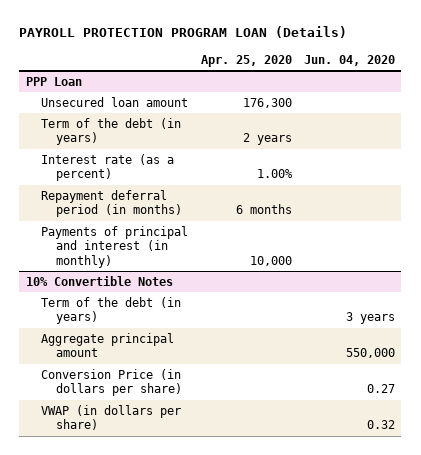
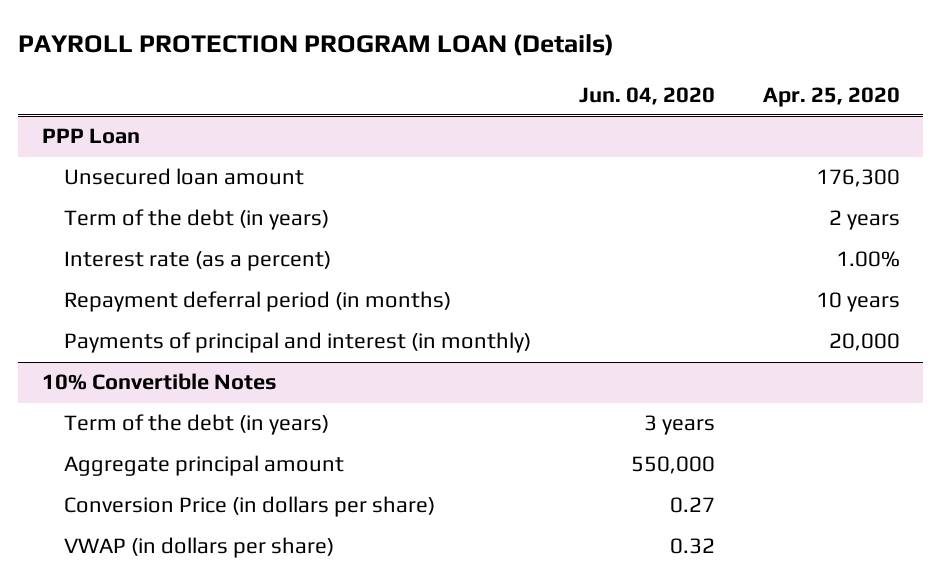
[235,204,292,215] 6 months -> [815,292,900,313] 10 years
[249,256,292,267] 10,000 -> [828,333,900,352] 20,000

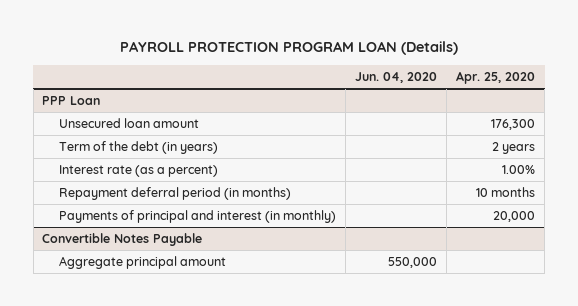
[815,292,900,313] 10 years -> [476,187,536,198] 10 months
[64,414,330,436] Term of the debt (in years) -> none
[41,373,277,391] 10% Convertible Notes -> [42,233,203,247] Convertible Notes Payable
[64,496,436,518] Conversion Price (in dollars per share) -> none
[64,537,335,559] VWAP (in dollars per share) -> none

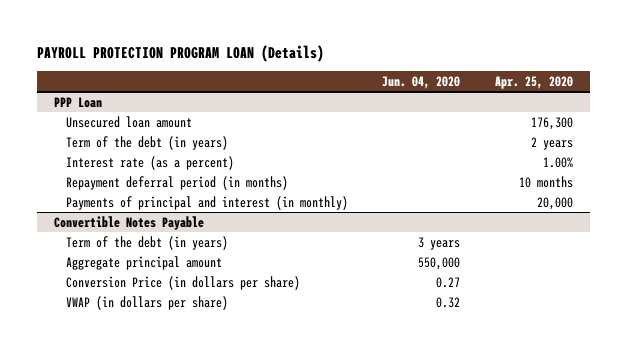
none -> [65,235,228,250] Term of the debt (in years)
none -> [65,275,300,290] Conversion Price (in dollars per share)
none -> [65,295,228,310] VWAP (in dollars per share)

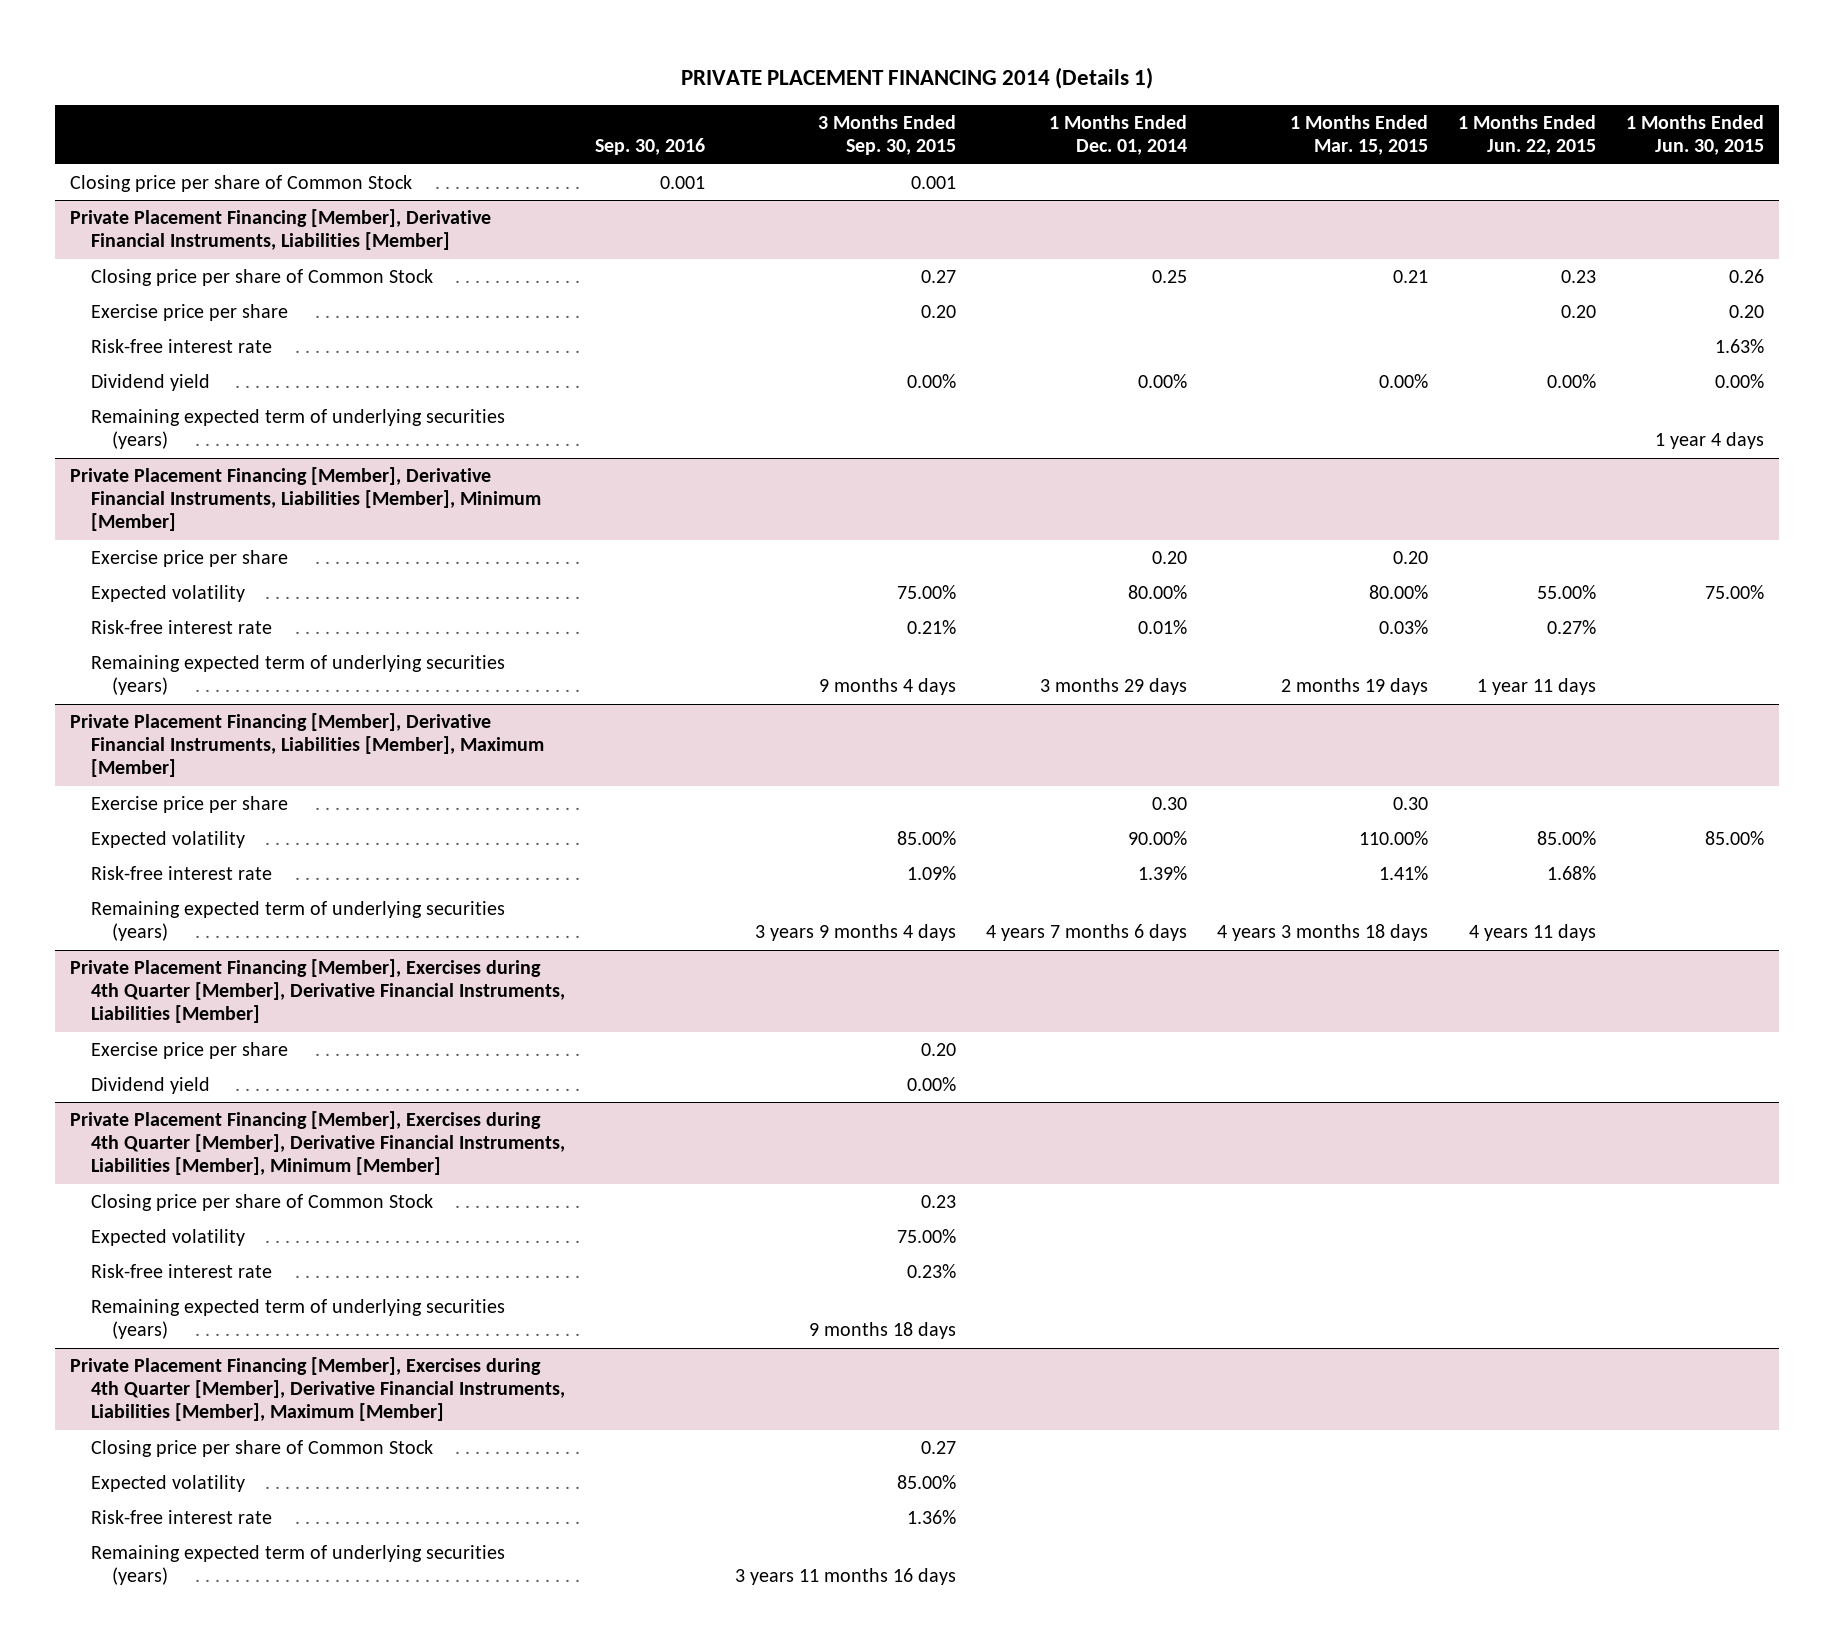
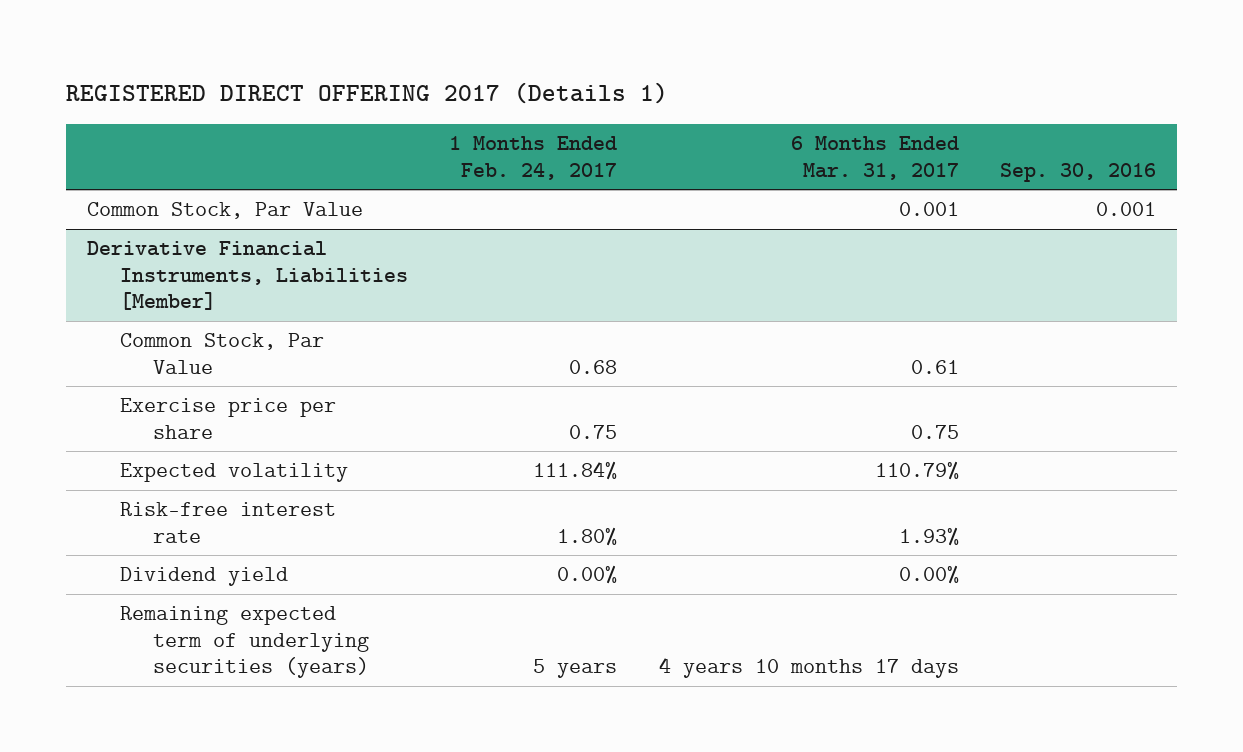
[680,67,1153,90] PRIVATE PLACEMENT FINANCING 2014 (Details 1) -> [65,82,668,105] REGISTERED DIRECT OFFERING 2017 (Details 1)
[817,115,956,156] 3 Months Ended Sep. 30, 2015 -> none
[1048,115,1187,156] 1 Months Ended Dec. 01, 2014 -> none
[1289,115,1428,156] 1 Months Ended Mar. 15, 2015 -> none
[1457,115,1596,156] 1 Months Ended Jun. 22, 2015 -> none
[1625,115,1764,156] 1 Months Ended Jun. 30, 2015 -> none
none -> [449,136,618,180] 1 Months Ended Feb. 24, 2017
none -> [790,136,959,180] 6 Months Ended Mar. 31, 2017
[69,175,412,193] Closing price per share of Common Stock -> [86,202,363,220] Common Stock, Par Value
[69,209,491,251] Private Placement Financing [Member], Derivative Financial Instruments, Liabilities [Member] -> [86,241,408,311] Derivative Financial Instruments, Liabilities [Member]
[90,269,433,287] Closing price per share of Common Stock -> [119,333,324,374] Common Stock, Par Value
none -> [119,463,348,483] Expected volatility
[69,467,541,532] Private Placement Financing [Member], Derivative Financial Instruments, Liabilities [Member], Minimum [Member] -> none
[90,550,288,568] Exercise price per share -> none
[90,585,245,603] Expected volatility -> none
[90,620,272,635] Risk-free interest rate -> none
[90,655,505,696] Remaining expected term of underlying securities (years) -> none
[69,713,544,778] Private Placement Financing [Member], Derivative Financial Instruments, Liabilities [Member], Maximum [Member] -> none
[90,796,288,814] Exercise price per share -> none
[90,831,245,849] Expected volatility -> none
[90,866,272,881] Risk-free interest rate -> none
[90,901,505,942] Remaining expected term of underlying securities (years) -> none
[69,959,565,1024] Private Placement Financing [Member], Exercises during 4th Quarter [Member], Derivative Financial Instruments, Liabilities [Member] -> none
[90,1042,288,1060] Exercise price per share -> none
[90,1077,210,1095] Dividend yield -> none
[69,1111,565,1176] Private Placement Financing [Member], Exercises during 4th Quarter [Member], Derivative Financial Instruments, Liabilities [Member], Minimum [Member] -> none
[90,1194,433,1212] Closing price per share of Common Stock -> none
[90,1229,245,1247] Expected volatility -> none
[90,1264,272,1279] Risk-free interest rate -> none
[90,1299,505,1340] Remaining expected term of underlying securities (years) -> none
[69,1357,565,1422] Private Placement Financing [Member], Exercises during 4th Quarter [Member], Derivative Financial Instruments, Liabilities [Member], Maximum [Member] -> none
[90,1440,433,1458] Closing price per share of Common Stock -> none
[90,1475,245,1493] Expected volatility -> none
[90,1510,272,1525] Risk-free interest rate -> none
[90,1545,505,1586] Remaining expected term of underlying securities (years) -> none

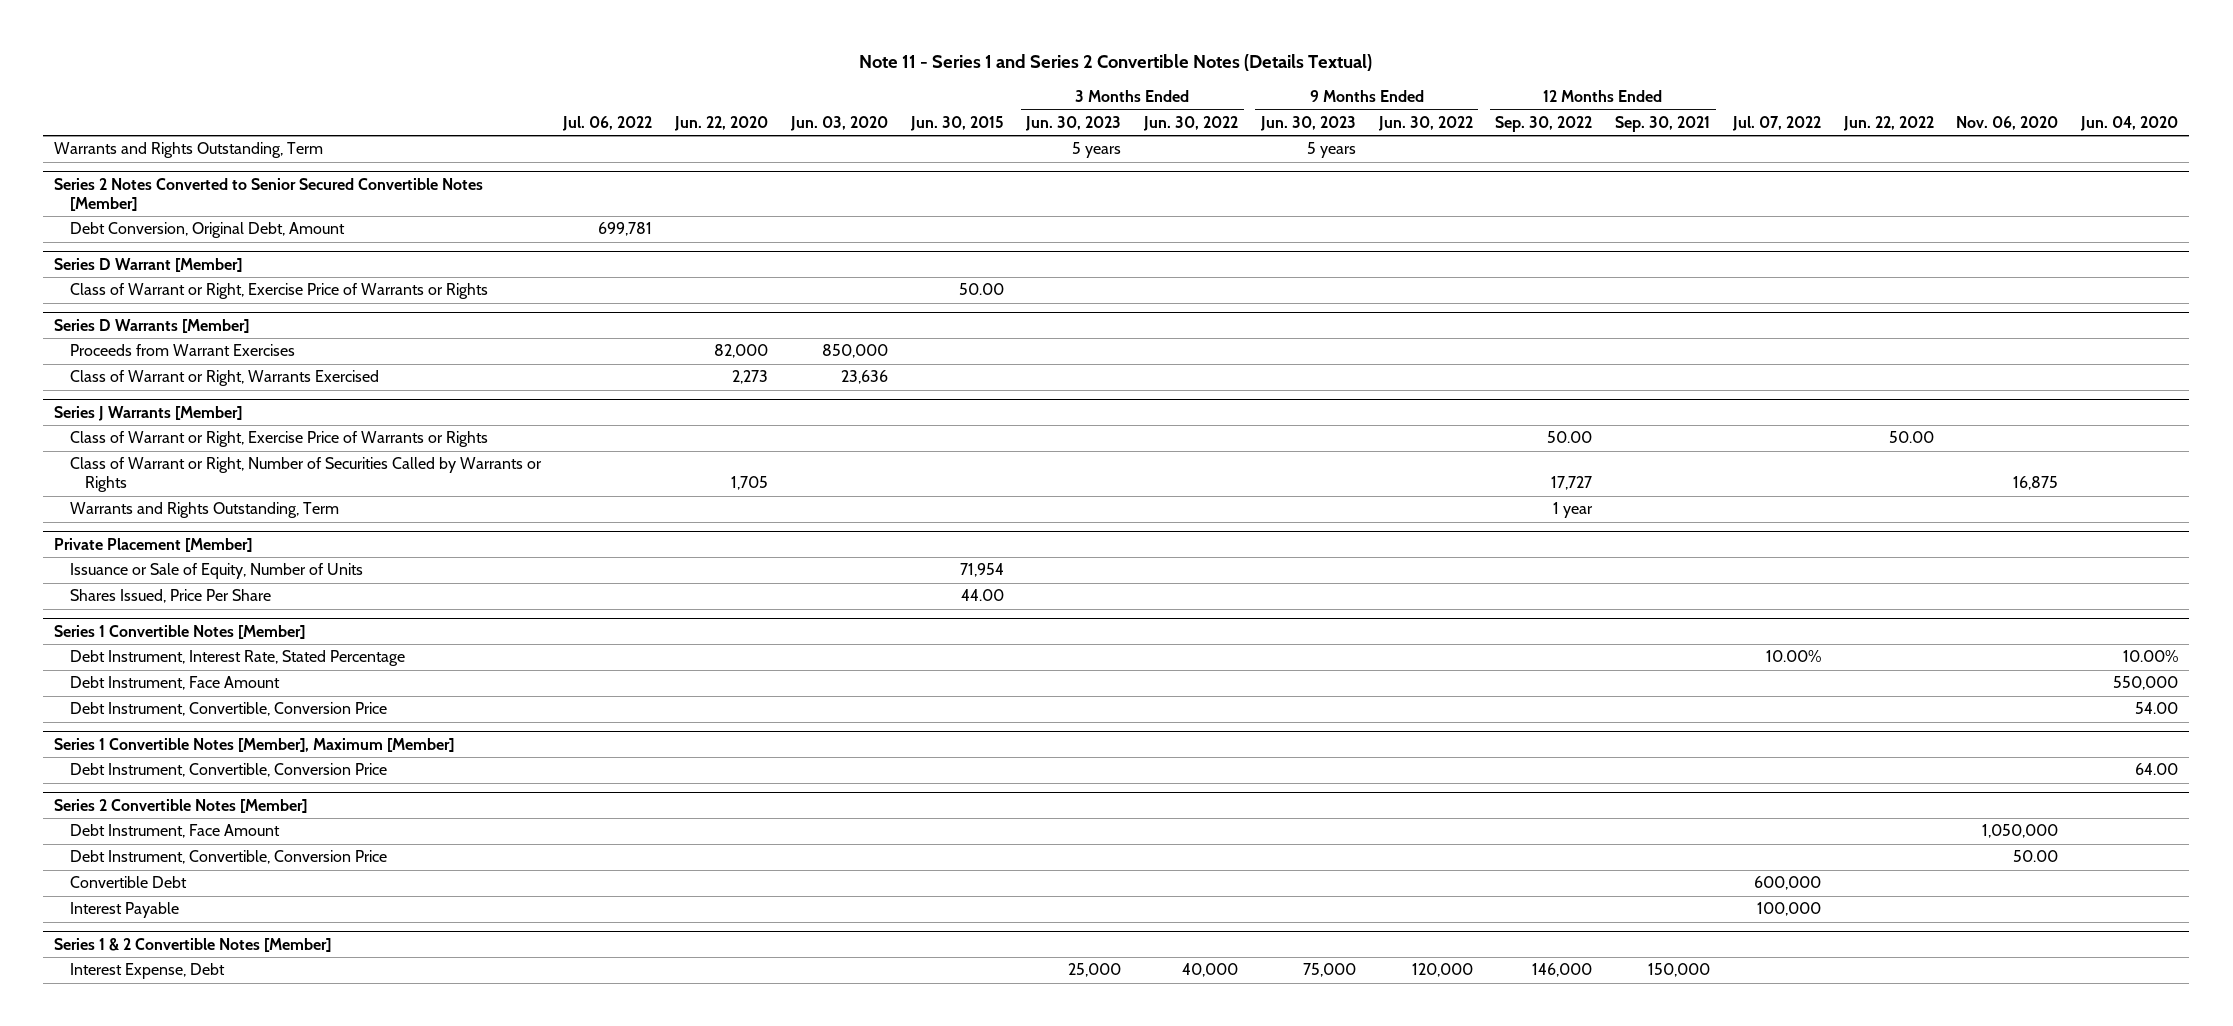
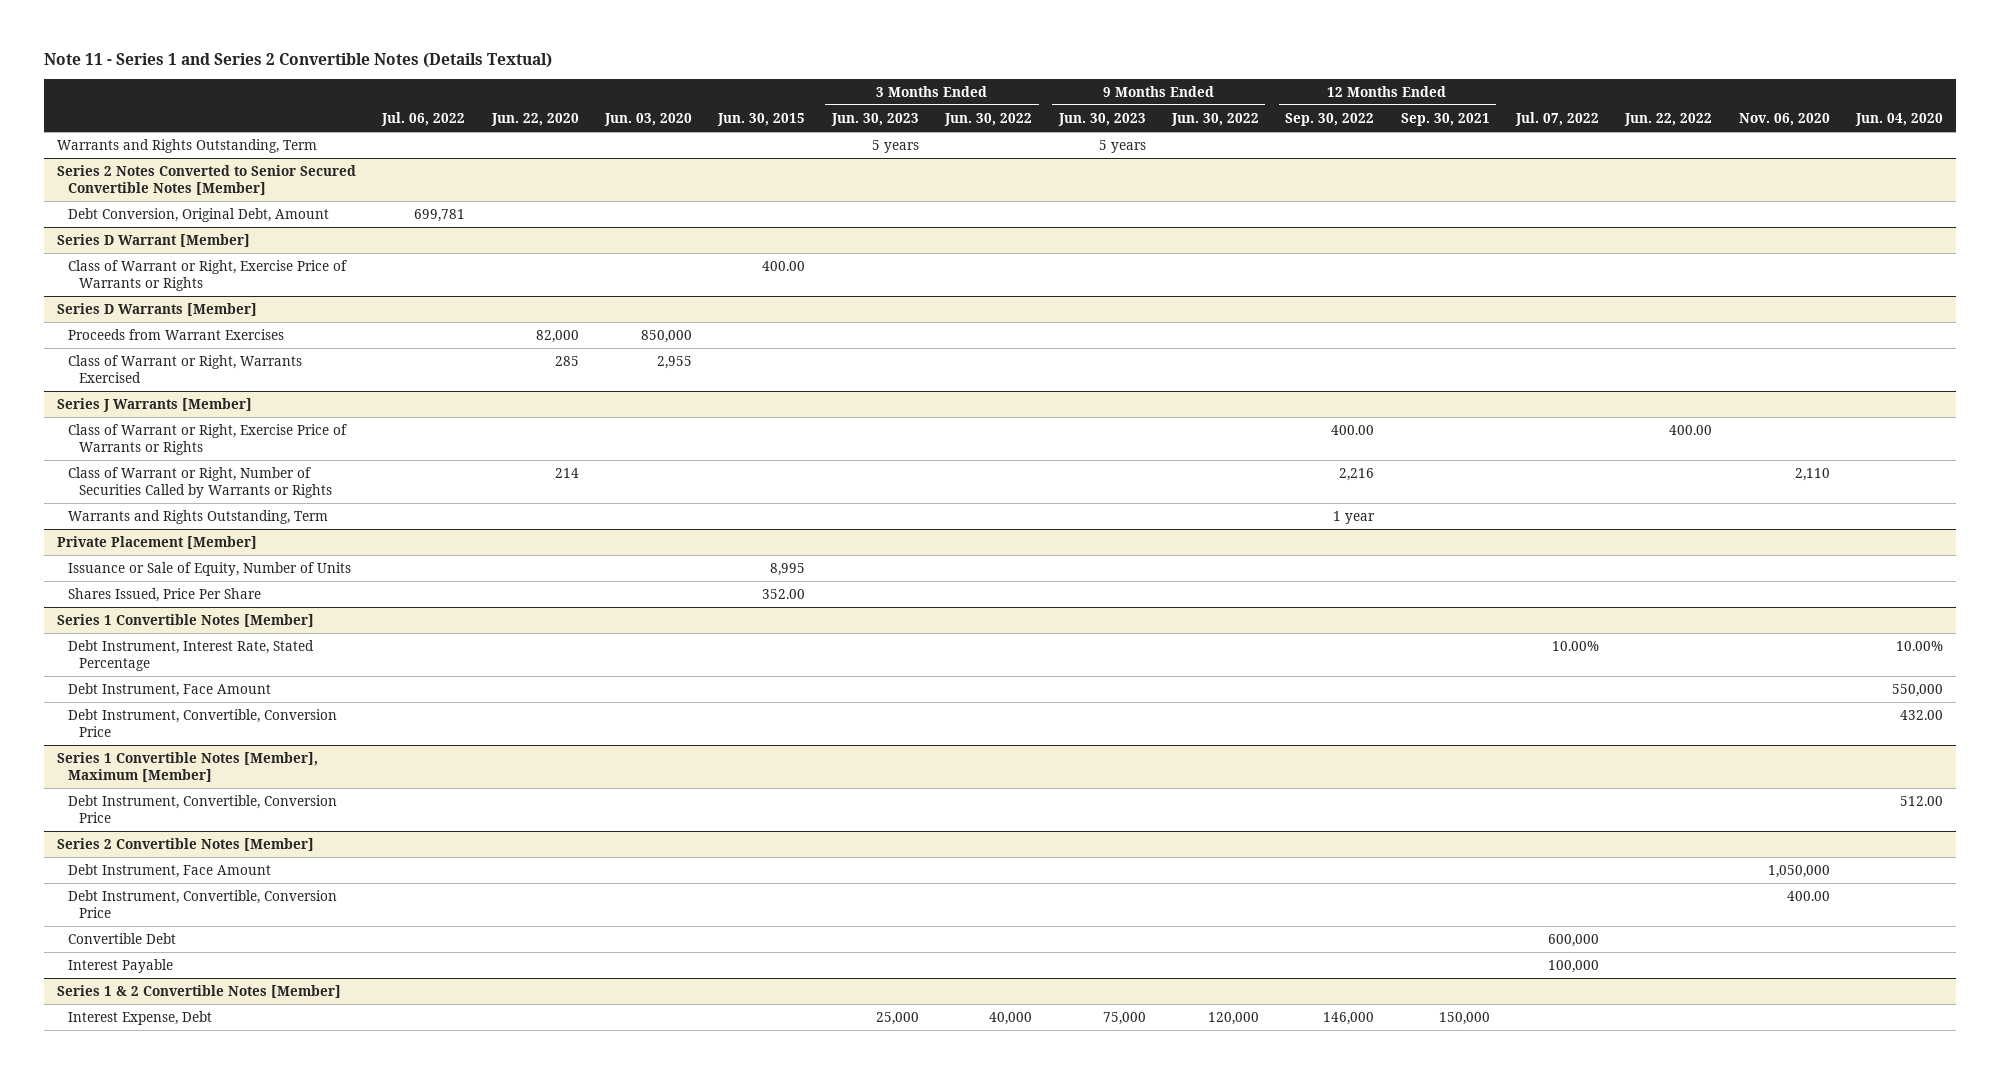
[958,283,1004,296] 50.00 -> [762,261,806,272] 400.00
[732,370,769,385] 2,273 -> [554,356,579,367] 285
[840,370,888,385] 23,636 -> [656,356,692,370] 2,955
[1547,431,1593,444] 50.00 -> [1331,425,1375,436] 400.00
[1888,431,1934,444] 50.00 -> [1669,425,1713,436] 400.00
[731,476,769,491] 1,705 -> [554,468,579,479] 214
[1551,476,1593,491] 17,727 -> [1339,468,1375,482] 2,216
[2013,476,2059,491] 16,875 -> [1794,468,1830,482] 2,110
[959,563,1004,578] 71,954 -> [770,563,806,577] 8,995
[960,589,1004,602] 44.00 -> [762,589,806,600] 352.00
[2135,702,2179,715] 54.00 -> [1900,710,1944,721] 432.00
[2135,763,2179,776] 64.00 -> [1900,796,1944,807] 512.00
[2013,850,2059,863] 50.00 -> [1786,891,1830,902] 400.00

